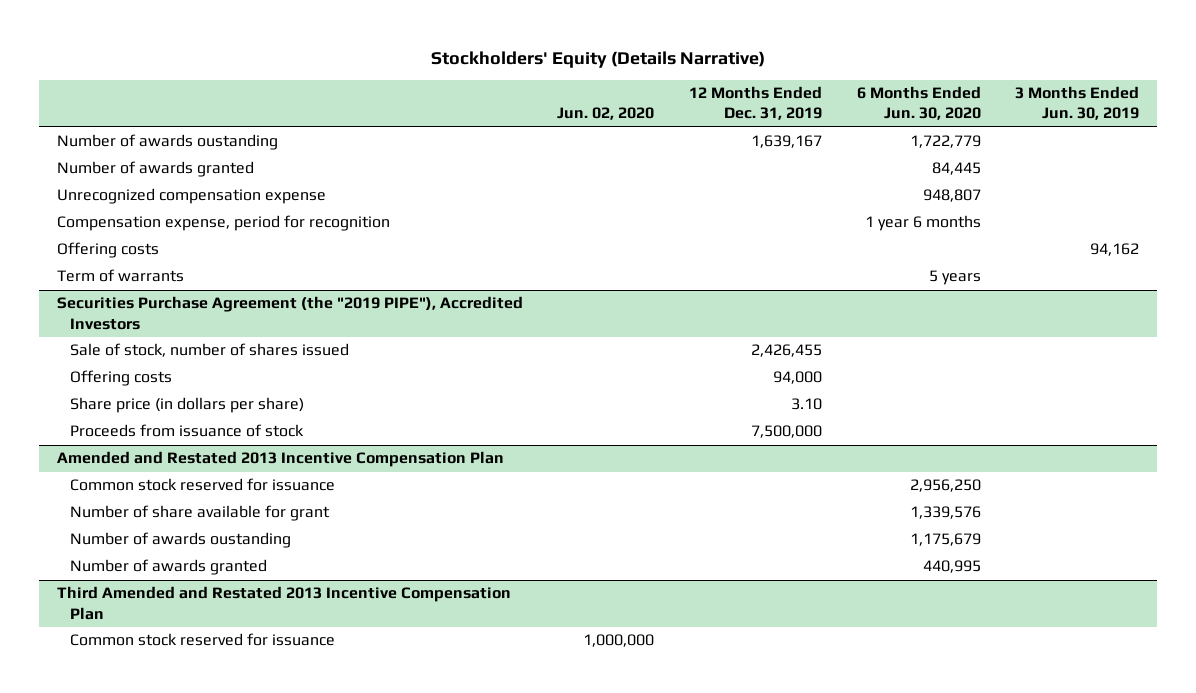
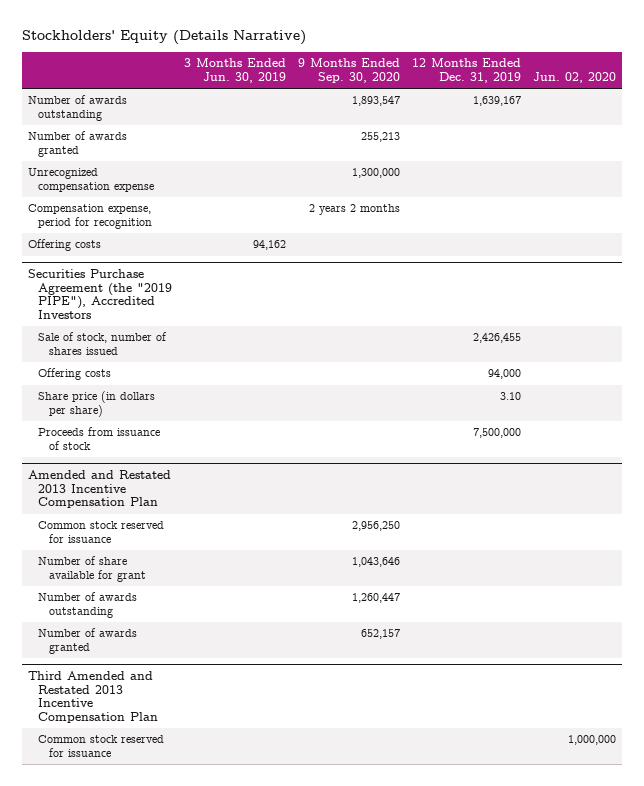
[856,86,981,121] 6 Months Ended Jun. 30, 2020 -> none
none -> [298,58,401,83] 9 Months Ended Sep. 30, 2020
[56,134,278,151] Number of awards oustanding -> [27,95,127,121] Number of awards outstanding
[56,269,184,283] Term of warrants -> none
[70,532,292,549] Number of awards oustanding -> [38,592,138,618] Number of awards outstanding

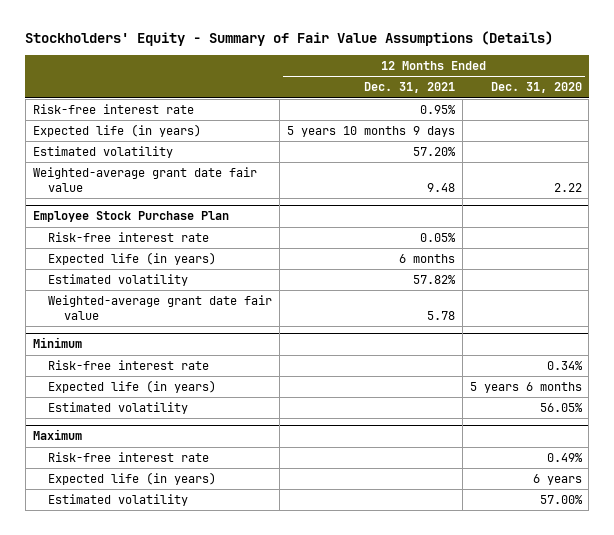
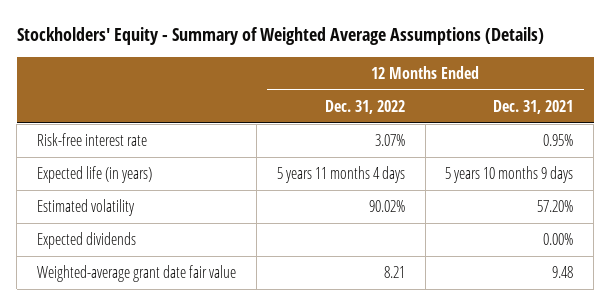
[25,31,554,47] Stockholders' Equity - Summary of Fair Value Assumptions (Details) -> [16,27,544,46] Stockholders' Equity - Summary of Weighted Average Assumptions (Details)
[490,82,582,94] Dec. 31, 2020 -> none
none -> [324,99,405,114] Dec. 31, 2022
none -> [36,232,136,250] Expected dividends
[32,211,229,223] Employee Stock Purchase Plan -> none
[48,231,210,242] Risk-free interest rate -> none
[48,251,217,265] Expected life (in years) -> none
[48,273,189,286] Estimated volatility -> none
[48,294,273,320] Weighted-average grant date fair value -> none
[32,337,82,349] Minimum -> none
[48,359,210,370] Risk-free interest rate -> none
[48,379,217,393] Expected life (in years) -> none
[48,401,189,414] Estimated volatility -> none
[32,429,82,441] Maximum -> none
[48,451,210,462] Risk-free interest rate -> none
[48,471,217,485] Expected life (in years) -> none
[48,493,189,506] Estimated volatility -> none

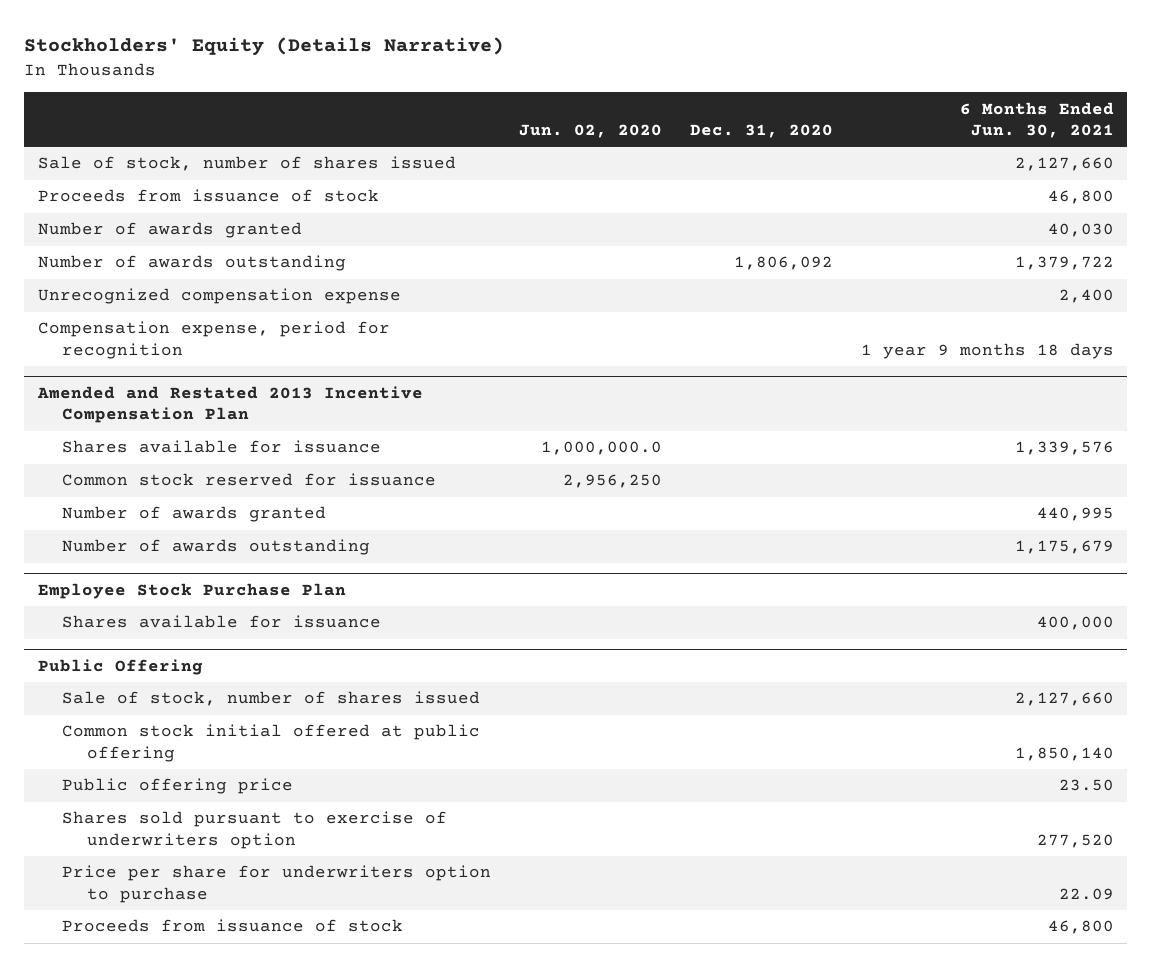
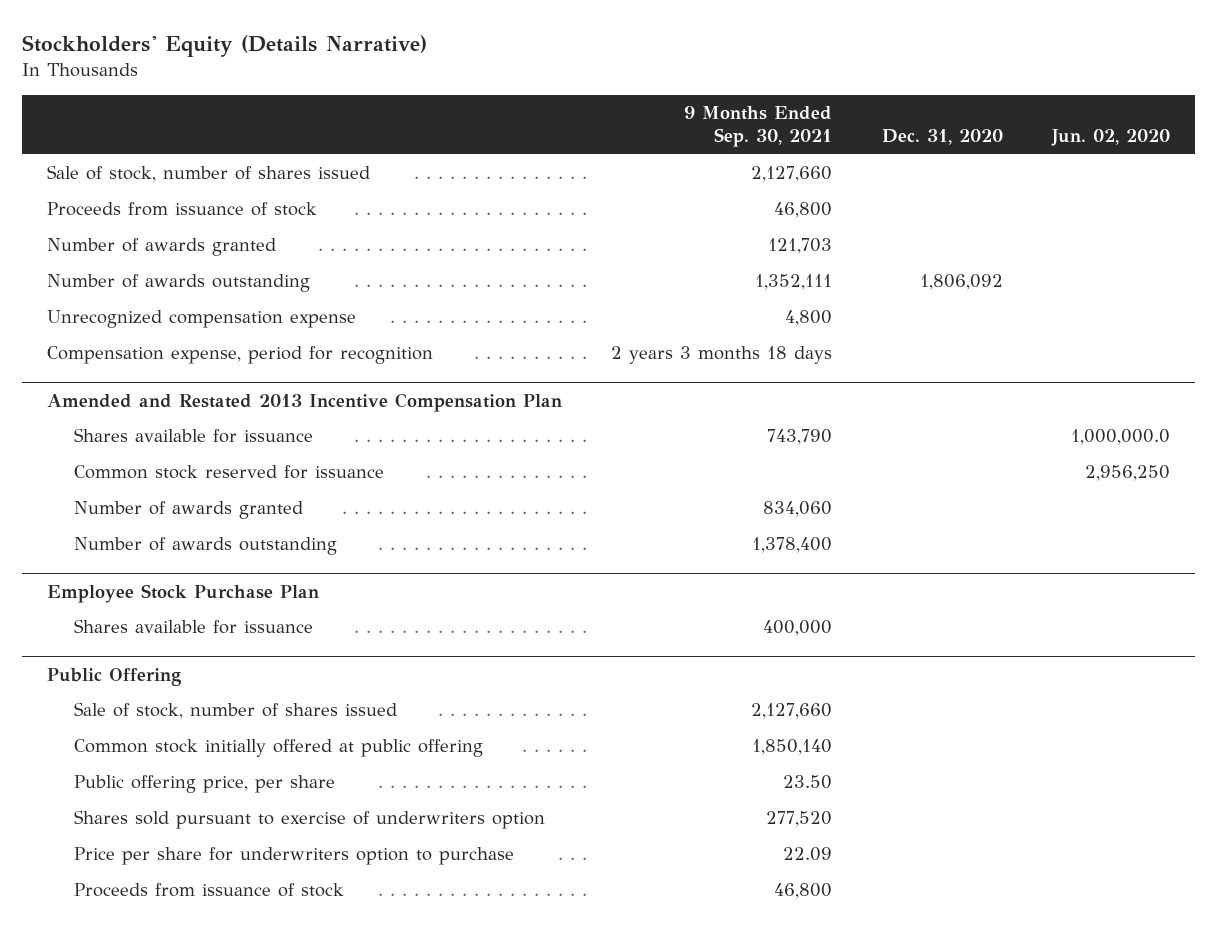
[959,101,1114,139] 6 Months Ended Jun. 30, 2021 -> none
none -> [684,105,833,148] 9 Months Ended Sep. 30, 2021
[62,724,481,762] Common stock initial offered at public offering -> [74,739,484,758] Common stock initially offered at public offering
[62,778,294,795] Public offering price -> [74,775,336,794] Public offering price, per share

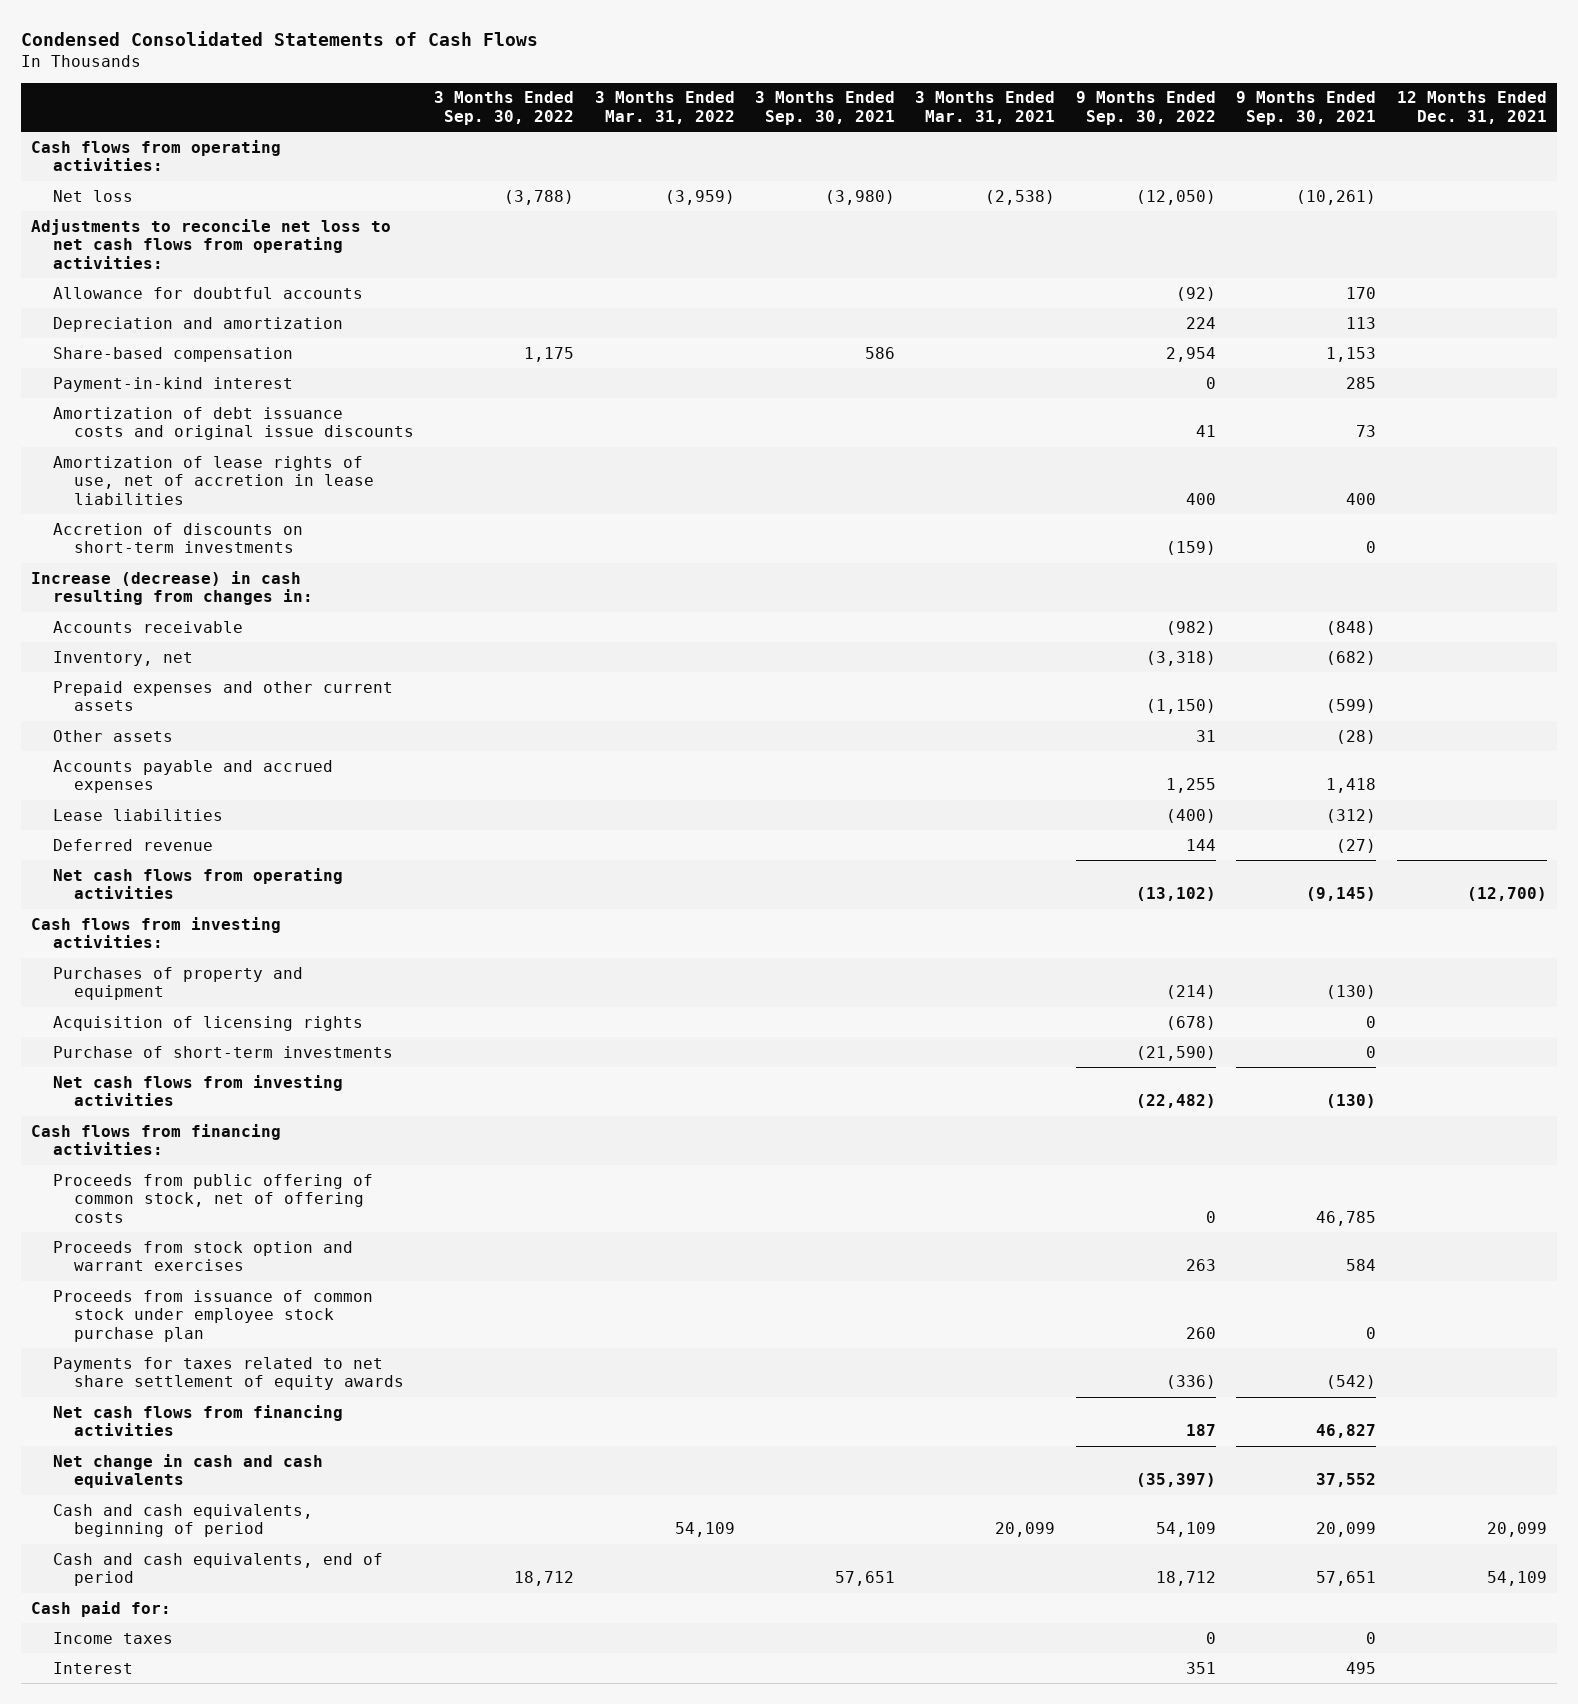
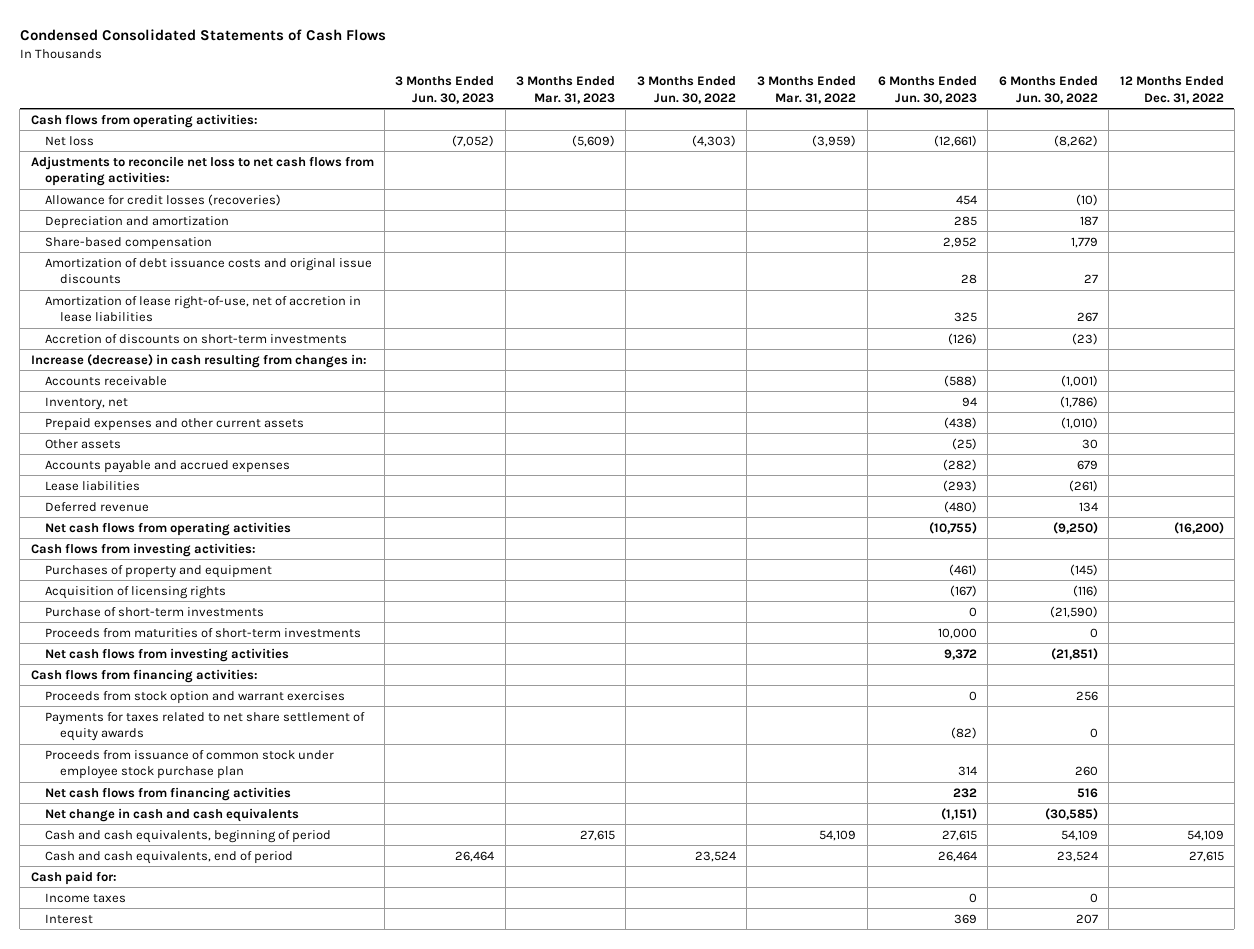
[434,91,575,125] 3 Months Ended Sep. 30, 2022 -> none
[755,91,896,125] 3 Months Ended Sep. 30, 2021 -> none
[915,91,1056,124] 3 Months Ended Mar. 31, 2021 -> none
[1075,91,1216,125] 9 Months Ended Sep. 30, 2022 -> none
[1236,91,1377,125] 9 Months Ended Sep. 30, 2021 -> none
[1396,91,1547,124] 12 Months Ended Dec. 31, 2021 -> none
none -> [395,76,495,104] 3 Months Ended Jun. 30, 2023
none -> [515,76,615,104] 3 Months Ended Mar. 31, 2023
none -> [636,76,736,104] 3 Months Ended Jun. 30, 2022
none -> [878,76,978,104] 6 Months Ended Jun. 30, 2023
none -> [998,76,1098,104] 6 Months Ended Jun. 30, 2022
none -> [1119,76,1224,104] 12 Months Ended Dec. 31, 2022
[52,286,363,299] Allowance for doubtful accounts -> [45,193,282,206] Allowance for credit losses (recoveries)
[52,376,293,392] Payment-in-kind interest -> none
[52,455,374,505] Amortization of lease rights of use, net of accretion in lease liabilities -> [45,295,362,323] Amortization of lease right-of-use, net of accretion in lease liabilities
none -> [45,627,362,638] Proceeds from maturities of short-term investments
[52,1173,373,1223] Proceeds from public offering of common stock, net of offering costs -> none
[52,1289,373,1342] Proceeds from issuance of common stock under employee stock purchase plan -> [45,749,335,780] Proceeds from issuance of common stock under employee stock purchase plan

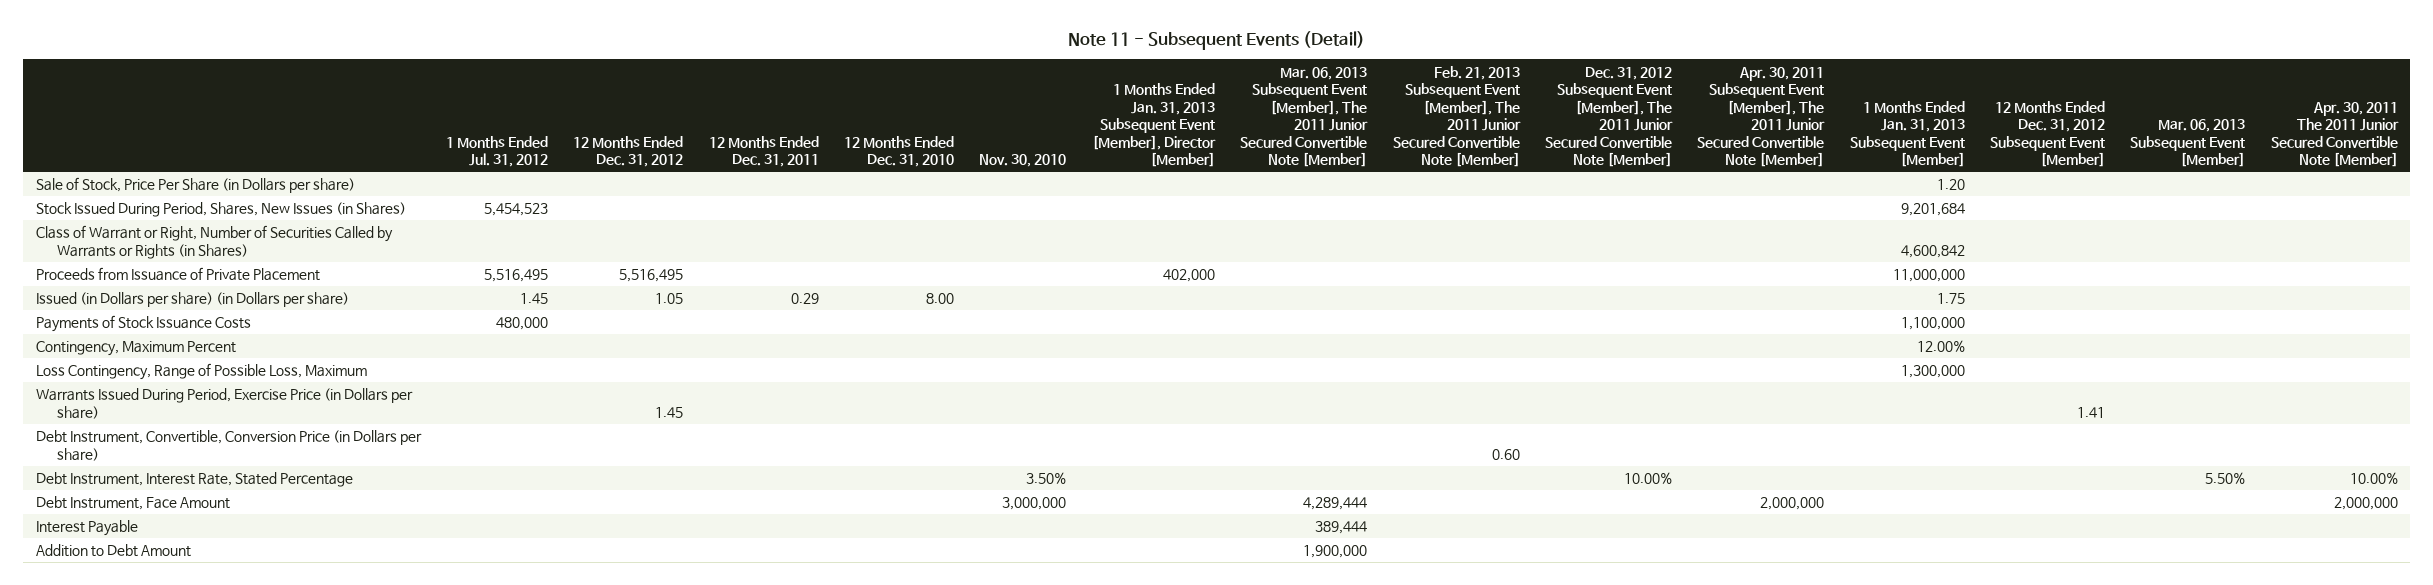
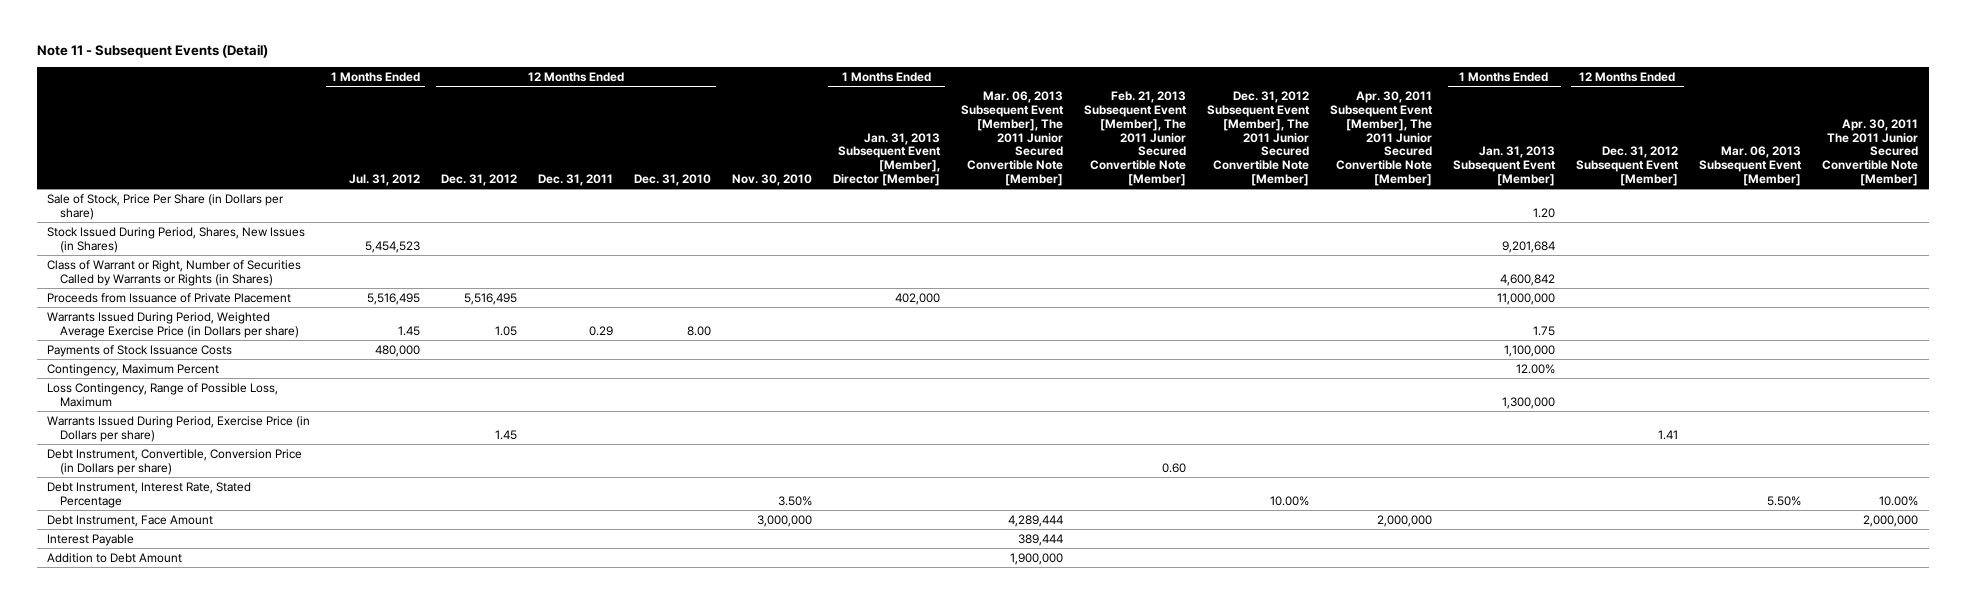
[35,292,349,308] Issued (in Dollars per share) (in Dollars per share) -> [47,311,299,338] Warrants Issued During Period, Weighted Average Exercise Price (in Dollars per share)

